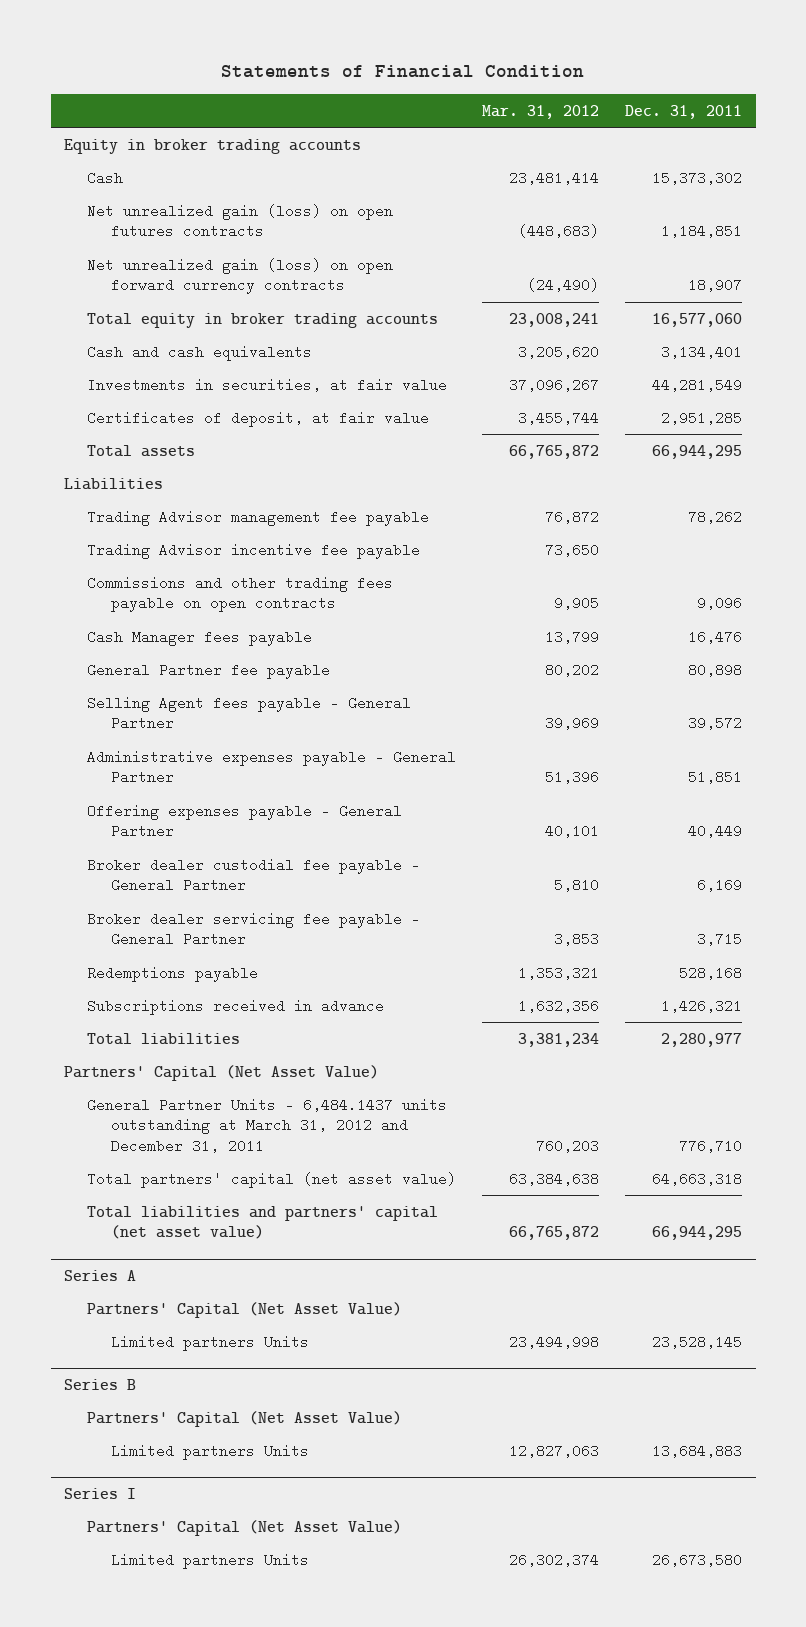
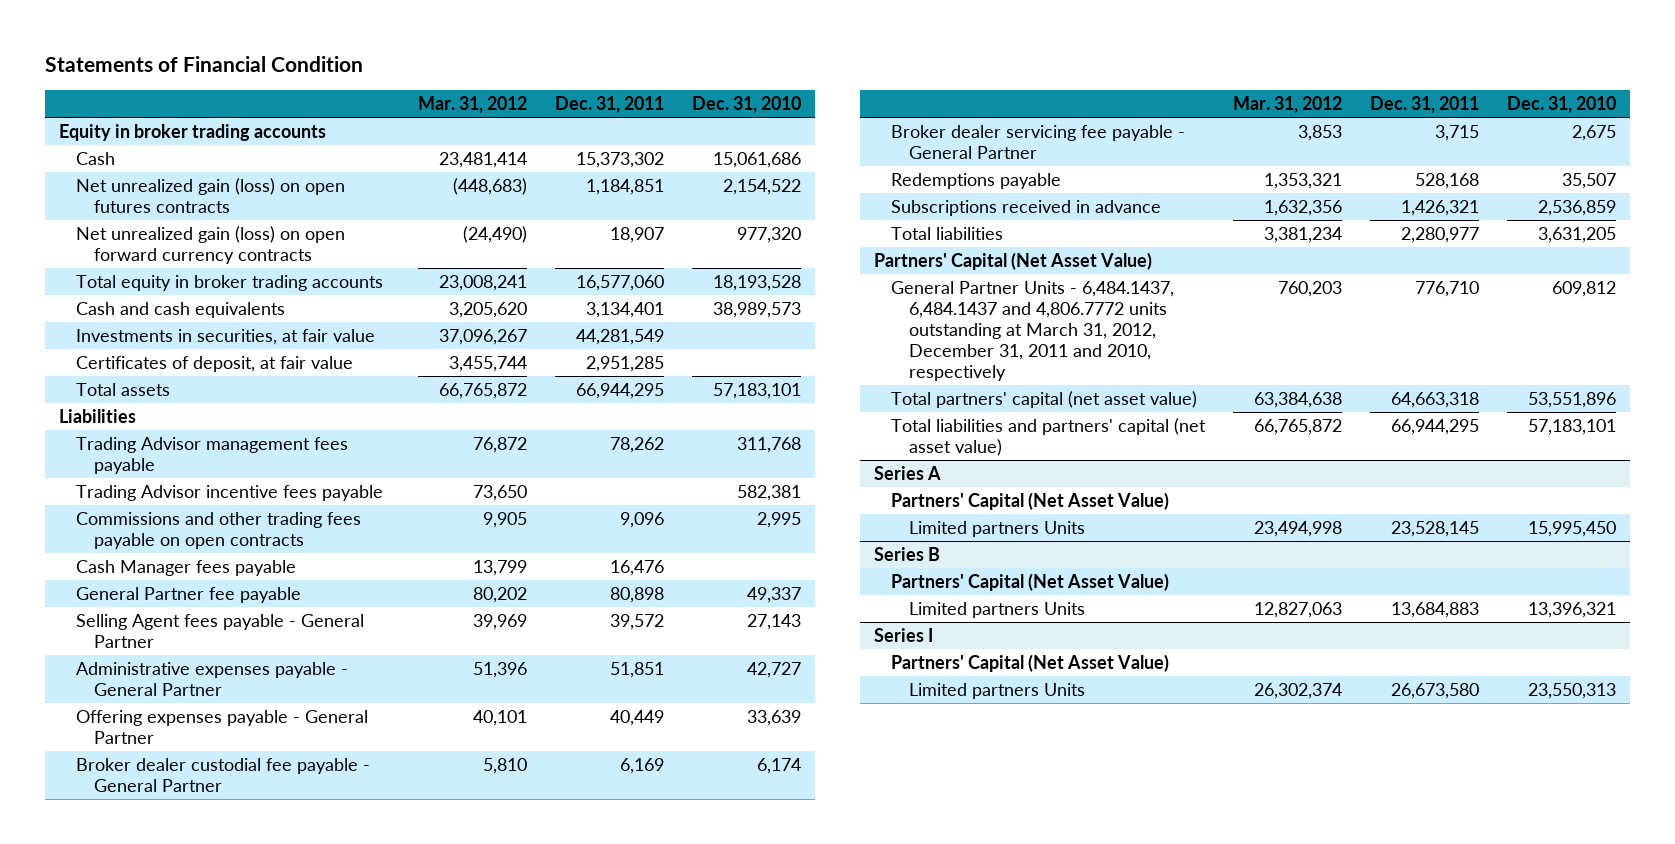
none -> [692,95,802,113] Dec. 31, 2010
[87,509,430,526] Trading Advisor management fee payable -> [76,436,349,474] Trading Advisor management fees payable
[87,542,421,559] Trading Advisor incentive fee payable -> [76,484,384,501] Trading Advisor incentive fees payable
[87,1097,448,1153] General Partner Units - 6,484.1437 units outstanding at March 31, 2012 and December 31, 2011 -> [891,280,1175,381] General Partner Units - 6,484.1437, 6,484.1437 and 4,806.7772 units outstanding at March 31, 2012, December 31, 2011 and 2010, respectively

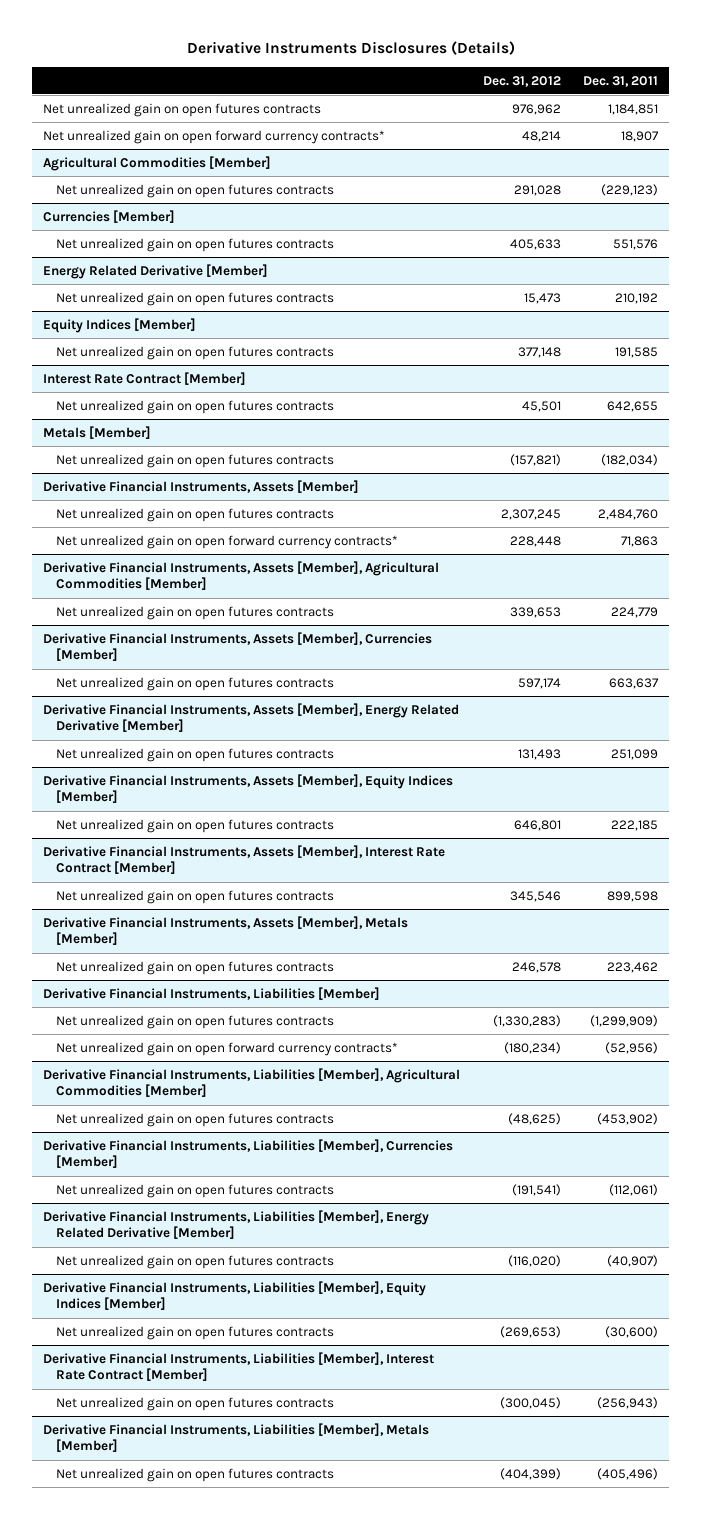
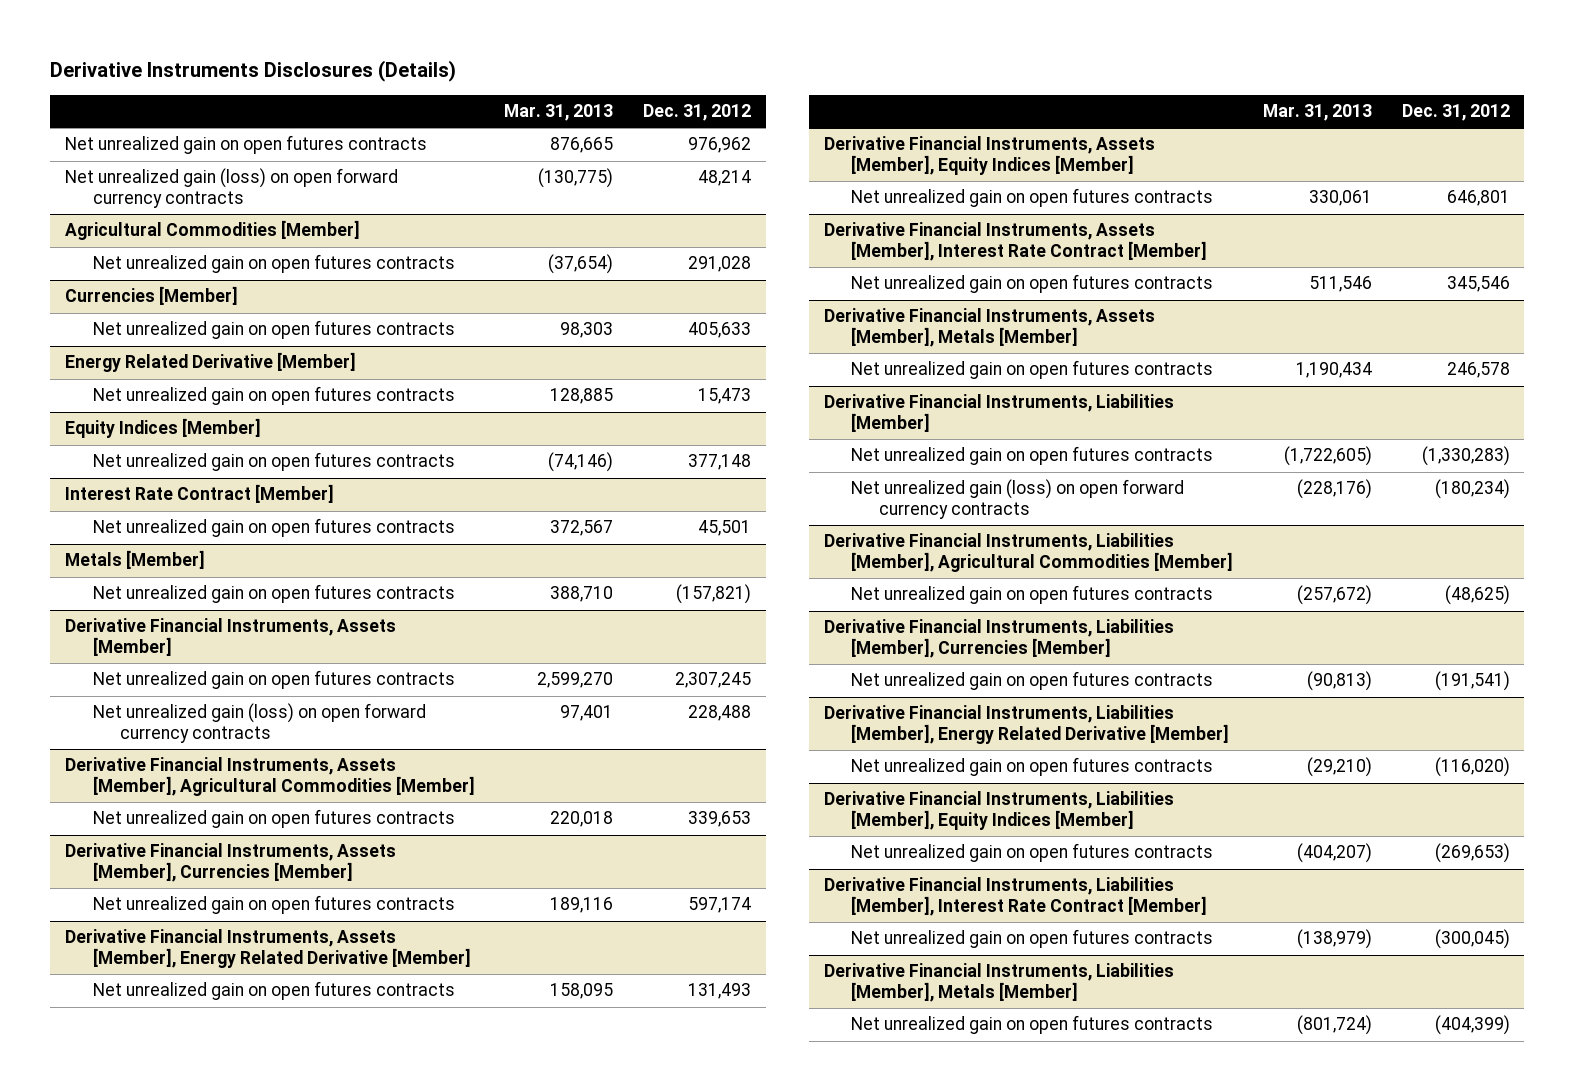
[583,75,659,87] Dec. 31, 2011 -> none
none -> [504,104,614,122] Mar. 31, 2013
[43,129,386,144] Net unrealized gain on open forward currency contracts* -> [65,168,399,208] Net unrealized gain (loss) on open forward currency contracts
[55,534,398,549] Net unrealized gain on open forward currency contracts* -> [92,703,426,743] Net unrealized gain (loss) on open forward currency contracts
[509,535,561,547] 228,448 -> [687,705,751,722] 228,488
[55,1041,398,1056] Net unrealized gain on open forward currency contracts* -> [851,479,1185,519] Net unrealized gain (loss) on open forward currency contracts

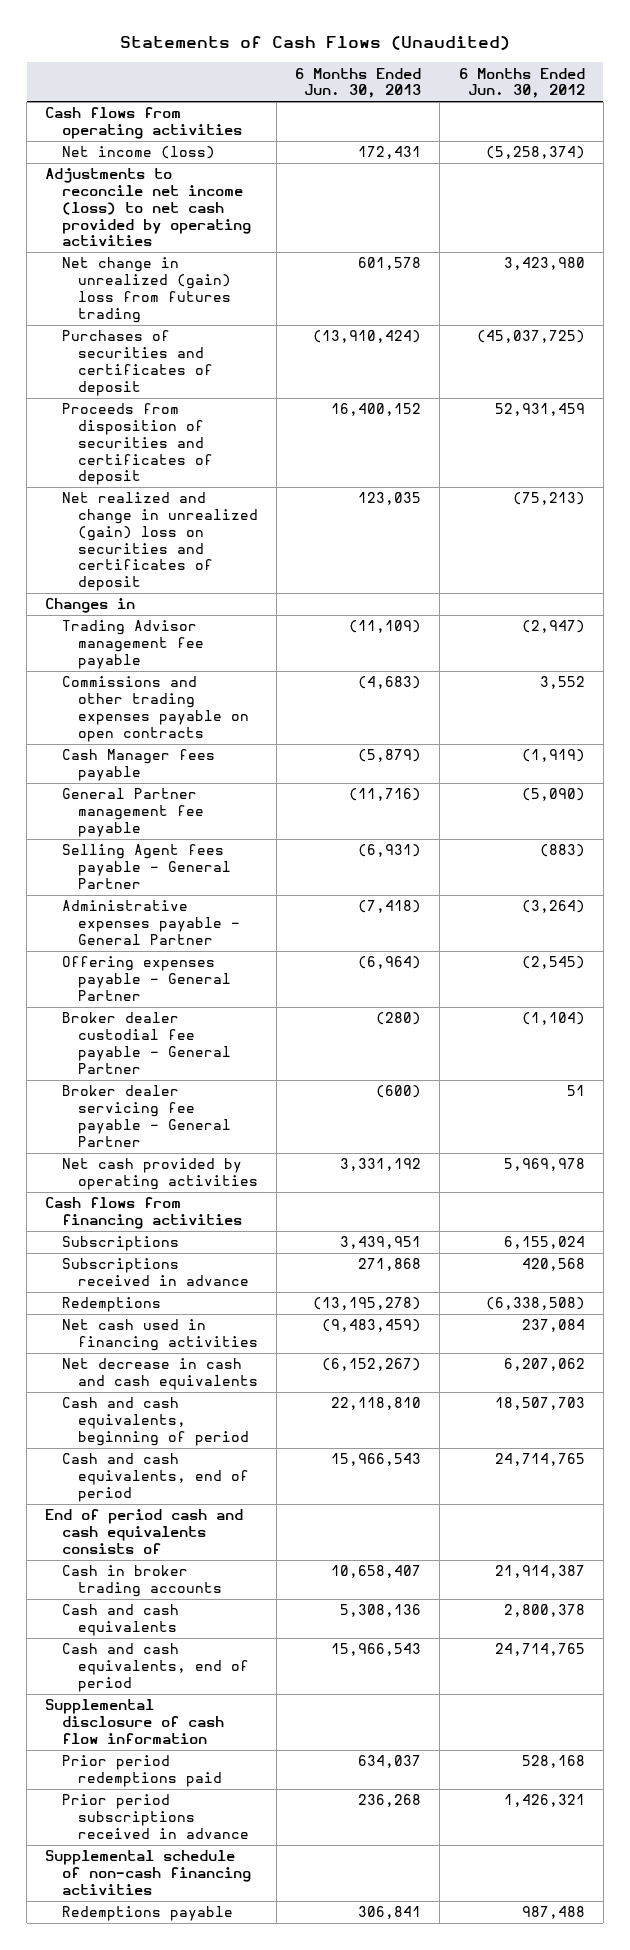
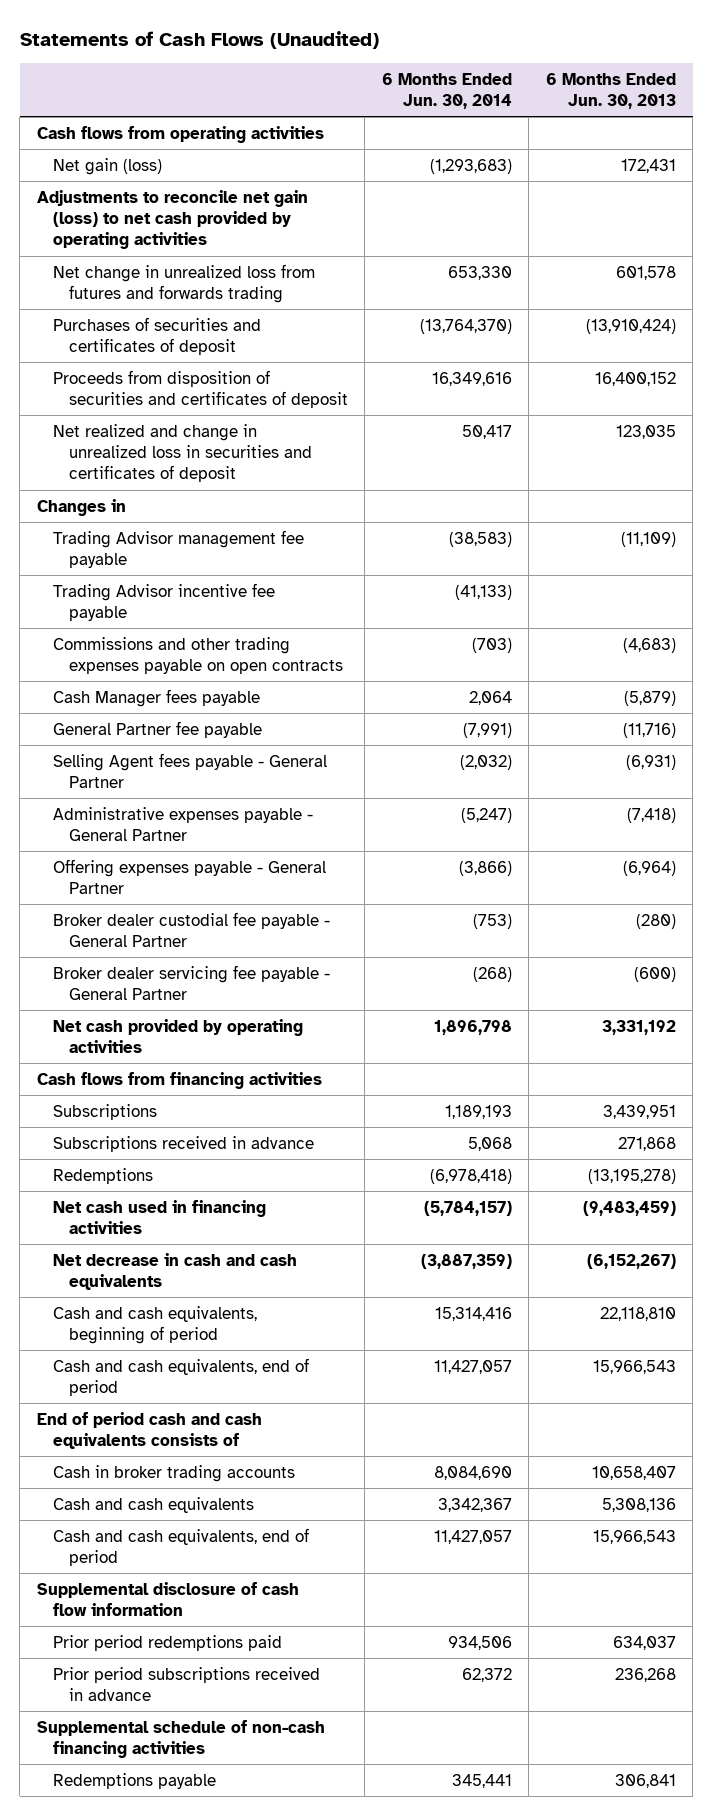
[458,67,585,99] 6 Months Ended Jun. 30, 2012 -> none
none -> [381,72,512,109] 6 Months Ended Jun. 30, 2014
[61,146,215,160] Net income (loss) -> [52,157,162,175] Net gain (loss)
[45,168,251,247] Adjustments to reconcile net income (loss) to net cash provided by operating activities -> [37,189,309,250] Adjustments to reconcile net gain (loss) to net cash provided by operating activities
[61,257,232,323] Net change in unrealized (gain) loss from futures trading -> [52,263,315,303] Net change in unrealized loss from futures and forwards trading
[61,492,259,592] Net realized and change in unrealized (gain) loss on securities and certificates of deposit -> [52,423,312,483] Net realized and change in unrealized loss in securities and certificates of deposit
none -> [52,582,275,621] Trading Advisor incentive fee payable
[61,788,205,837] General Partner management fee payable -> [52,720,262,738] General Partner fee payable

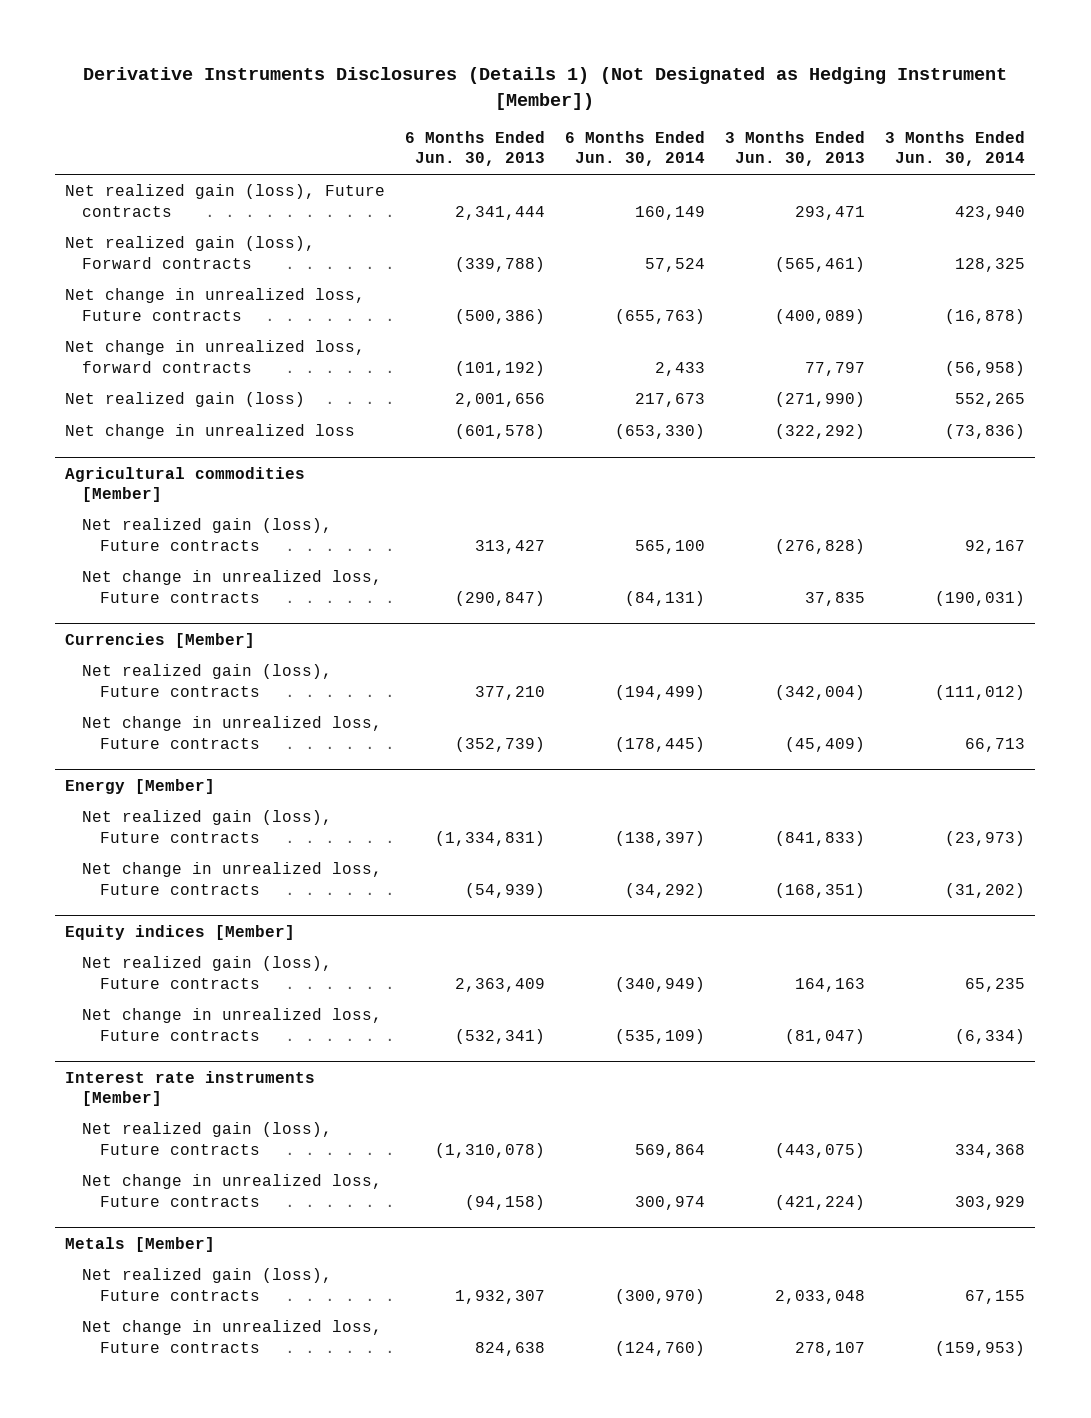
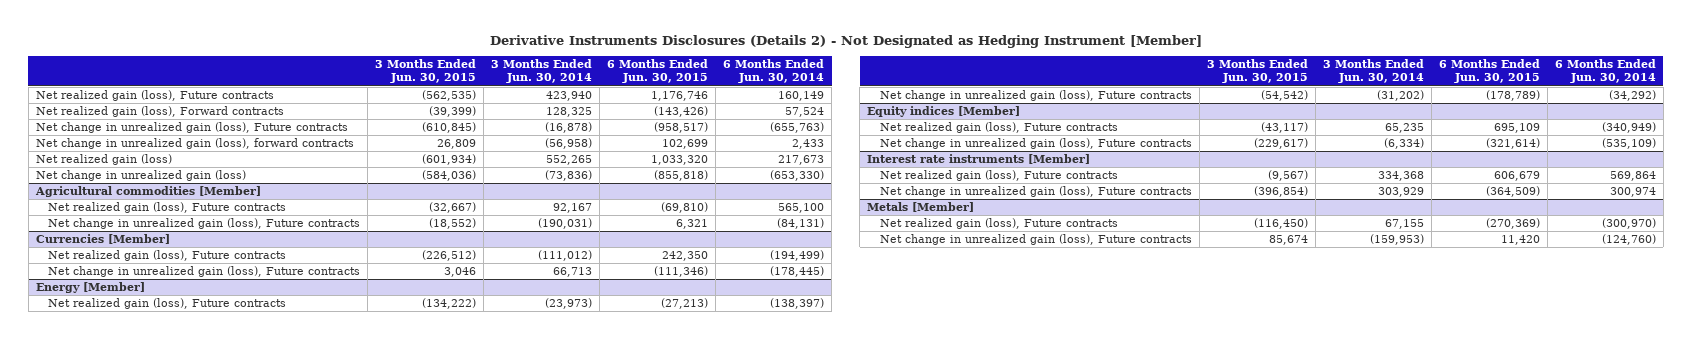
[83,67,1008,110] Derivative Instruments Disclosures (Details 1) (Not Designated as Hedging Instrument [Member]) -> [489,35,1202,49] Derivative Instruments Disclosures (Details 2) - Not Designated as Hedging Instrument [Member]
[405,131,546,167] 6 Months Ended Jun. 30, 2013 -> none
[725,131,866,167] 3 Months Ended Jun. 30, 2013 -> none
none -> [375,59,477,84] 3 Months Ended Jun. 30, 2015
none -> [607,59,709,84] 6 Months Ended Jun. 30, 2015
[65,288,366,321] Net change in unrealized loss, Future contracts -> [35,122,348,134] Net change in unrealized gain (loss), Future contracts
[65,340,366,373] Net change in unrealized loss, forward contracts -> [35,138,354,150] Net change in unrealized gain (loss), forward contracts
[65,424,356,440] Net change in unrealized loss -> [35,170,246,182] Net change in unrealized gain (loss)
[82,570,383,603] Net change in unrealized loss, Future contracts -> [48,218,361,230] Net change in unrealized gain (loss), Future contracts
[82,716,383,749] Net change in unrealized loss, Future contracts -> [48,266,361,278] Net change in unrealized gain (loss), Future contracts
[82,862,383,895] Net change in unrealized loss, Future contracts -> [879,90,1192,102] Net change in unrealized gain (loss), Future contracts
[82,1008,383,1041] Net change in unrealized loss, Future contracts -> [879,138,1192,150] Net change in unrealized gain (loss), Future contracts
[82,1174,383,1207] Net change in unrealized loss, Future contracts -> [879,186,1192,198] Net change in unrealized gain (loss), Future contracts
[82,1320,383,1353] Net change in unrealized loss, Future contracts -> [879,234,1192,246] Net change in unrealized gain (loss), Future contracts

